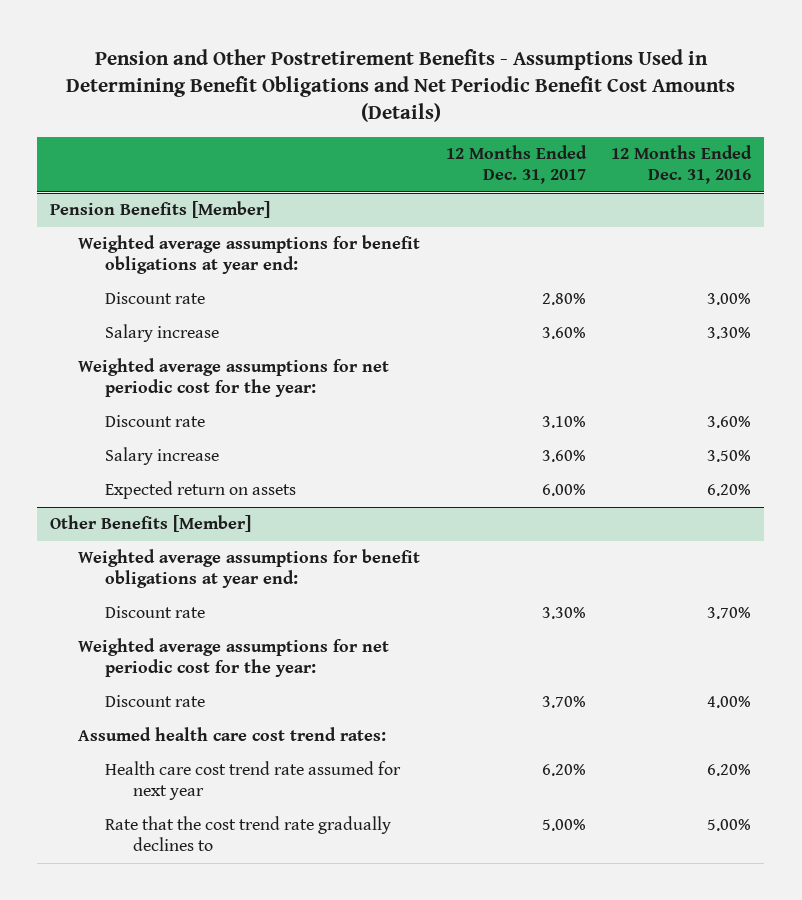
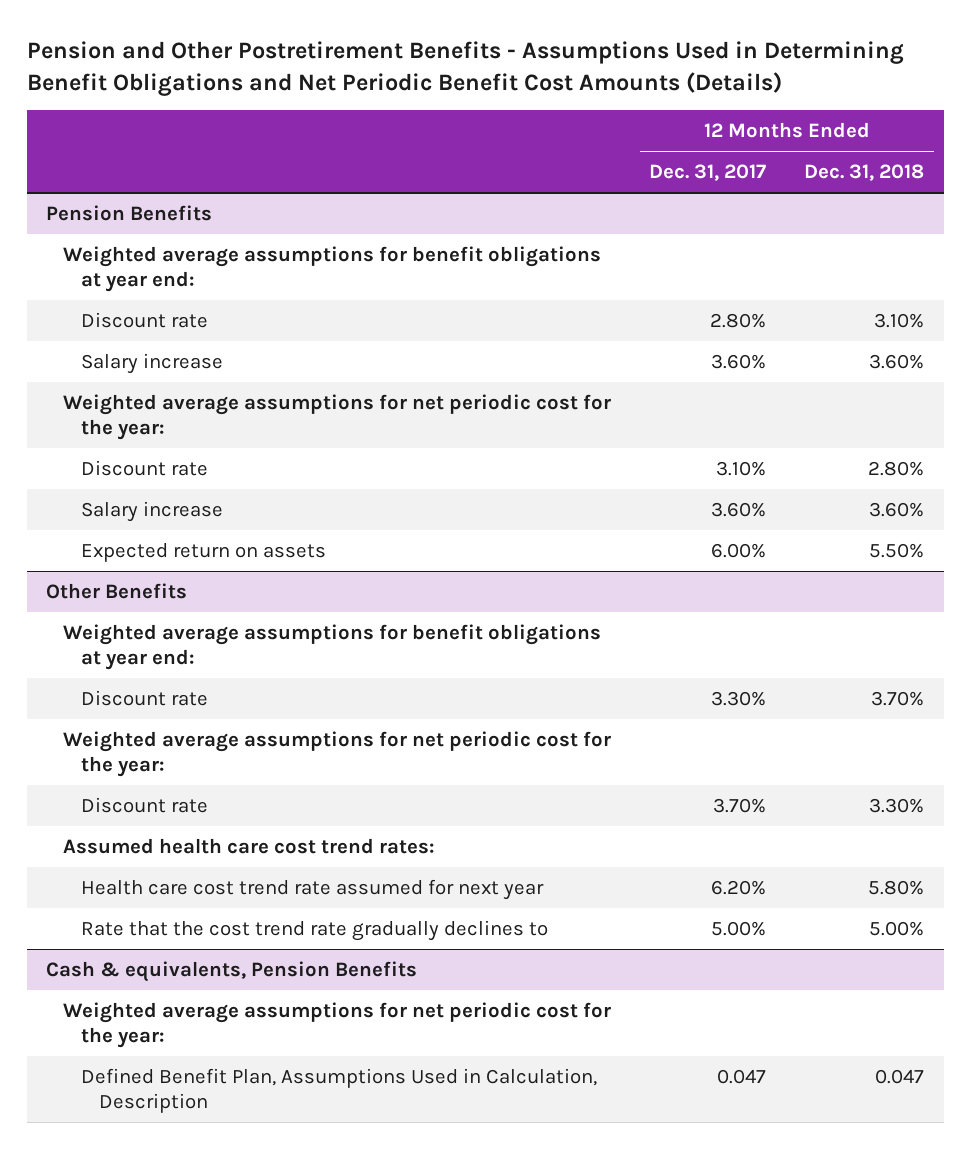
[611,145,753,185] 12 Months Ended Dec. 31, 2016 -> none
none -> [804,164,925,182] Dec. 31, 2018
[50,201,271,219] Pension Benefits [Member] -> [45,204,212,221] Pension Benefits
[50,515,252,533] Other Benefits [Member] -> [45,582,187,599] Other Benefits
none -> [45,960,417,982] Cash & equivalents, Pension Benefits
none -> [63,1001,612,1048] Weighted average assumptions for net periodic cost for the year:
none -> [80,1067,597,1113] Defined Benefit Plan, Assumptions Used in Calculation, Description

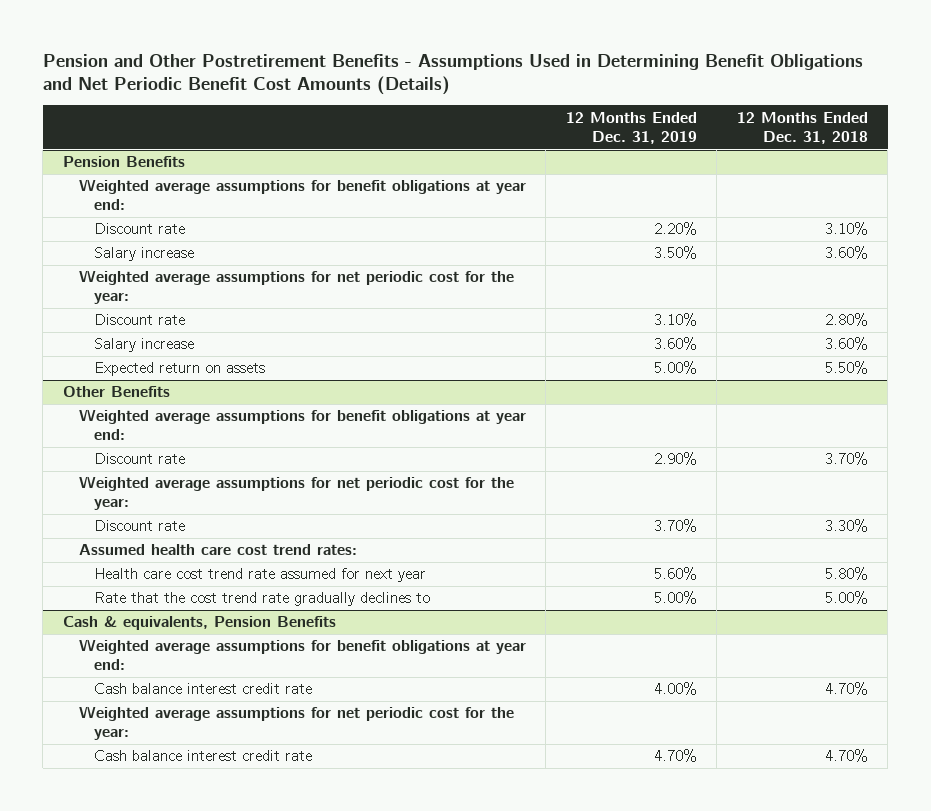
[649,164,767,182] Dec. 31, 2017 -> none
none -> [565,111,697,144] 12 Months Ended Dec. 31, 2019
none -> [78,639,526,671] Weighted average assumptions for benefit obligations at year end:
none -> [94,683,313,695] Cash balance interest credit rate
[80,1067,597,1113] Defined Benefit Plan, Assumptions Used in Calculation, Description -> none
none -> [94,750,313,762] Cash balance interest credit rate

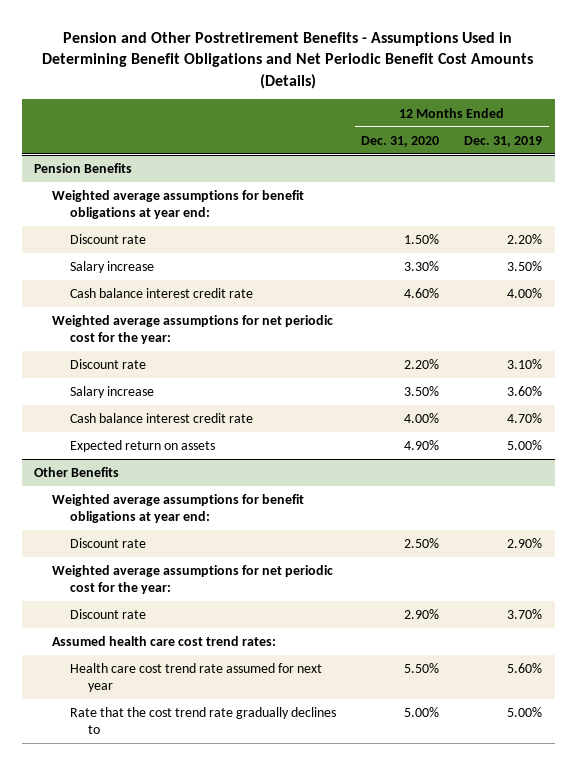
[736,111,868,144] 12 Months Ended Dec. 31, 2018 -> none
none -> [361,135,440,147] Dec. 31, 2020
none -> [70,288,254,299] Cash balance interest credit rate
none -> [70,413,254,424] Cash balance interest credit rate
[62,616,336,631] Cash & equivalents, Pension Benefits -> none
[78,639,526,671] Weighted average assumptions for benefit obligations at year end: -> none
[94,683,313,695] Cash balance interest credit rate -> none
[78,706,514,741] Weighted average assumptions for net periodic cost for the year: -> none
[94,750,313,762] Cash balance interest credit rate -> none

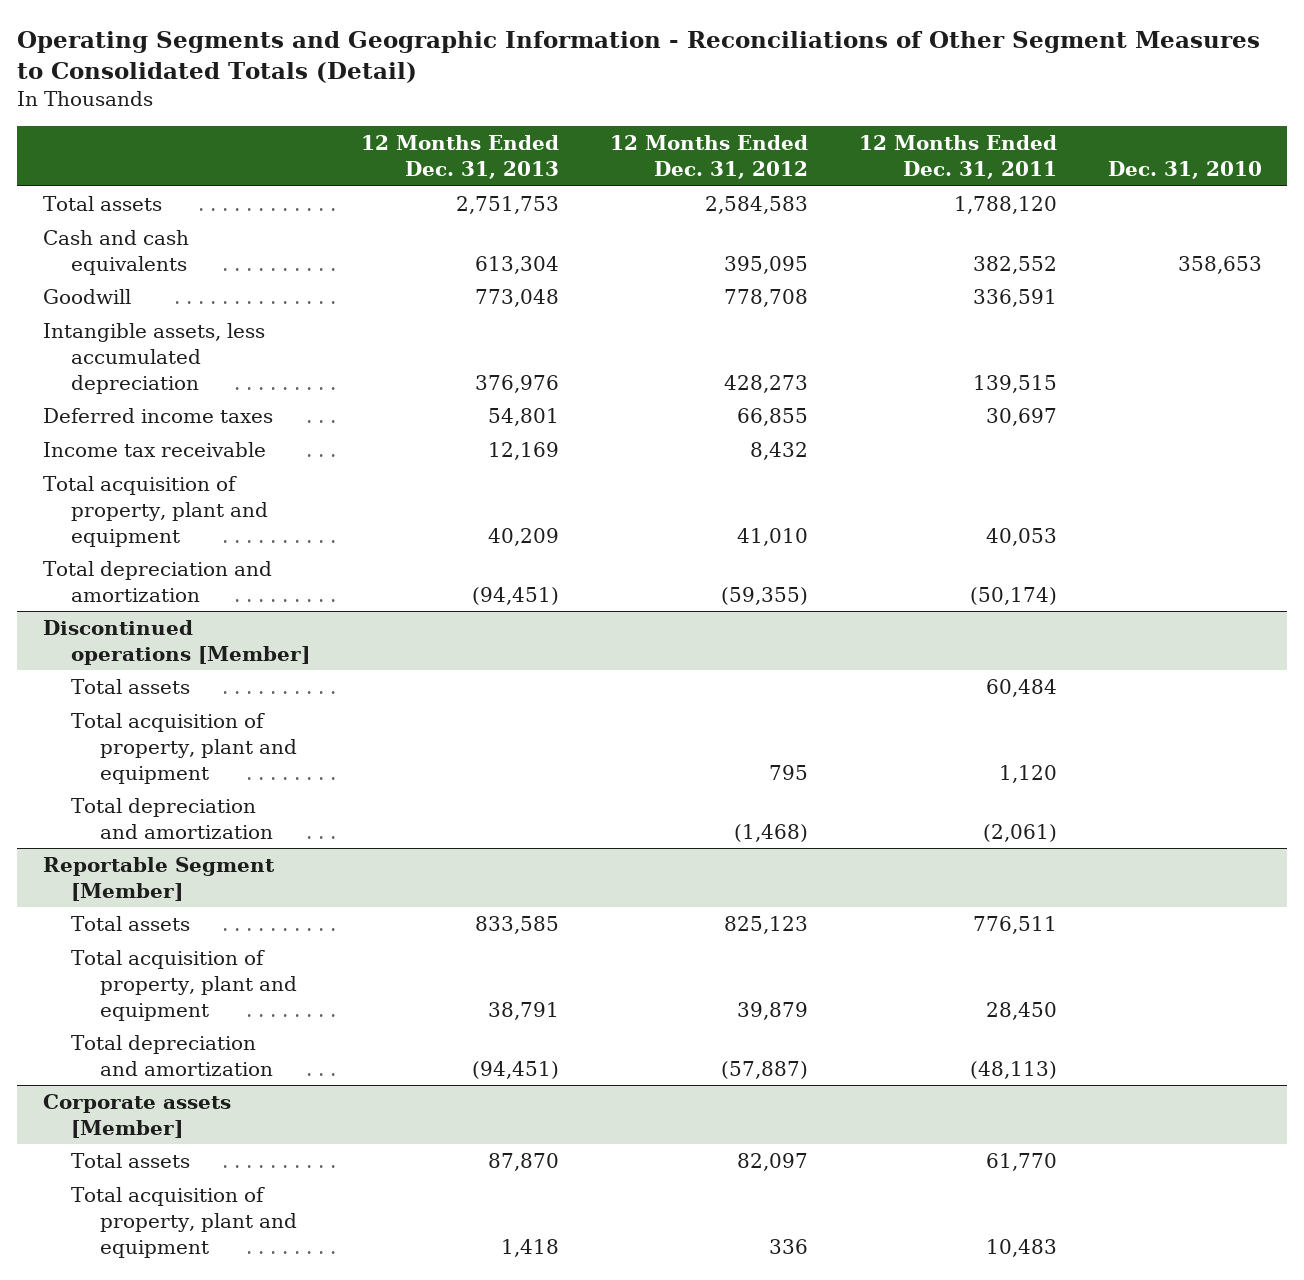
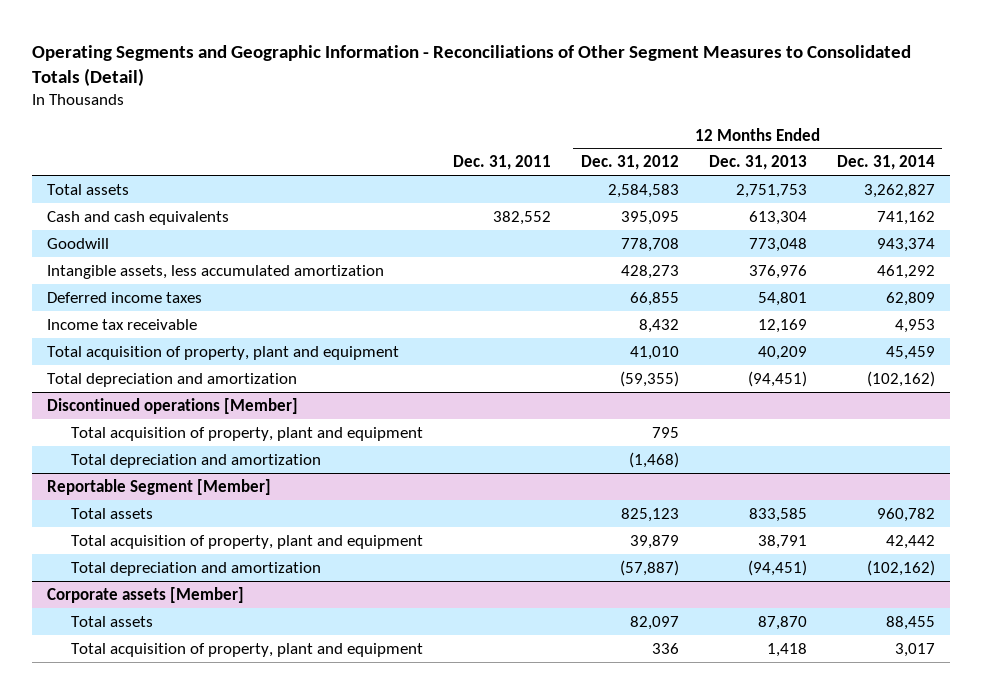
[858,135,1057,179] 12 Months Ended Dec. 31, 2011 -> none
[1107,160,1262,179] Dec. 31, 2010 -> none
none -> [452,155,551,171] Dec. 31, 2011
none -> [836,155,935,171] Dec. 31, 2014
[42,323,265,394] Intangible assets, less accumulated depreciation -> [47,264,385,279] Intangible assets, less accumulated amortization
[71,679,191,695] Total assets -> none

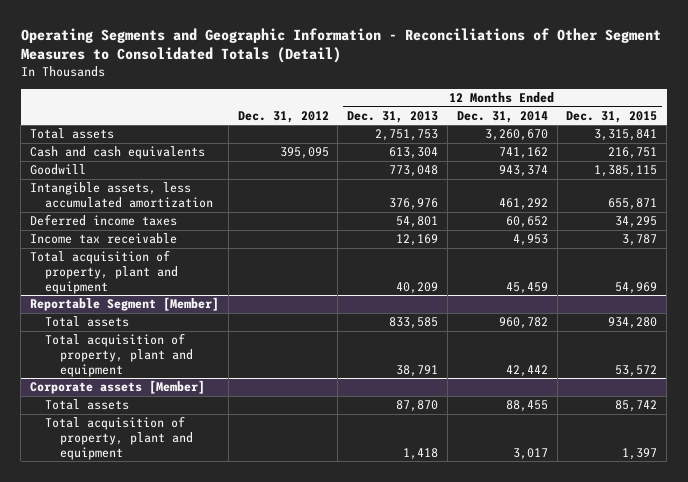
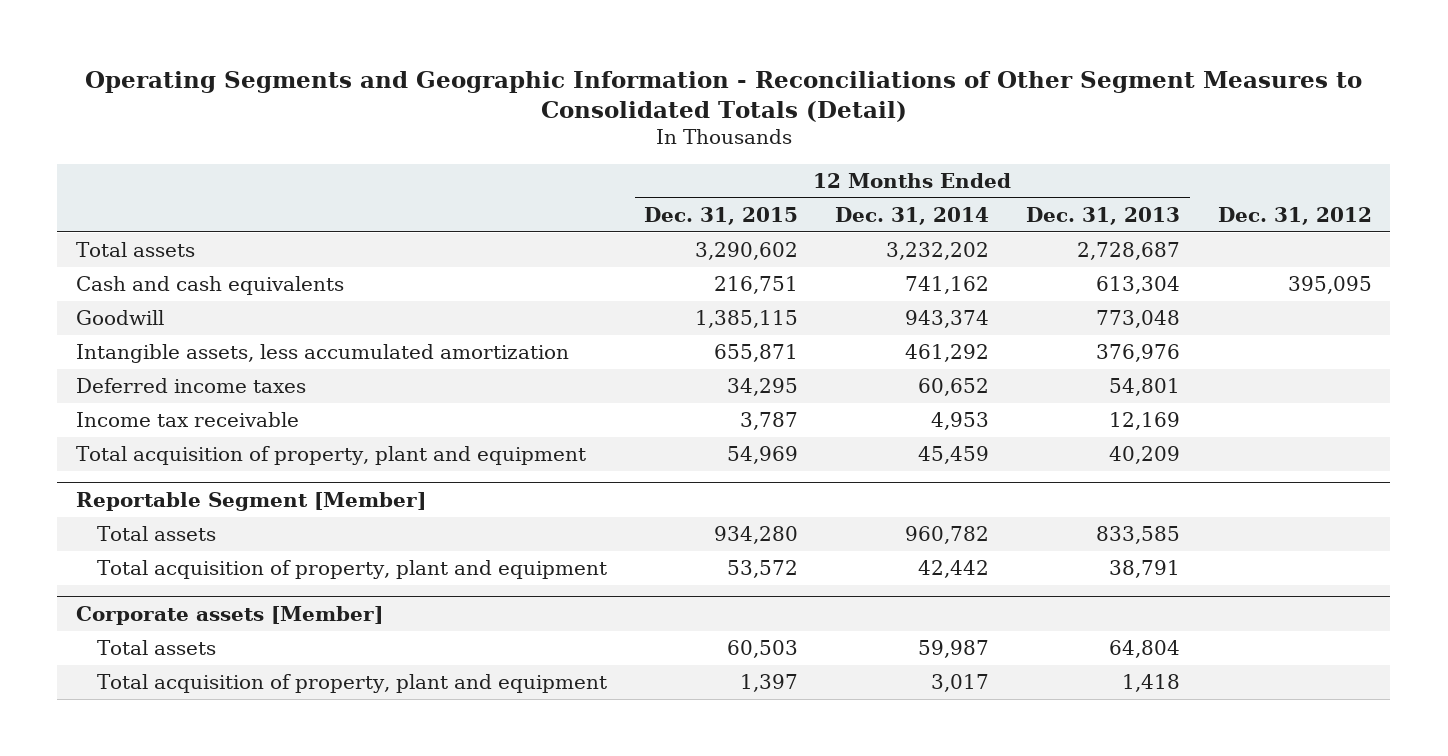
[375,129,439,142] 2,751,753 -> [1077,242,1181,261] 2,728,687
[484,129,548,142] 3,260,670 -> [886,242,990,261] 3,232,202
[594,129,658,142] 3,315,841 -> [694,242,798,261] 3,290,602
[396,400,439,413] 87,870 -> [1109,640,1181,659] 64,804
[505,400,548,413] 88,455 -> [918,640,990,659] 59,987
[615,400,658,413] 85,742 -> [726,640,798,659] 60,503

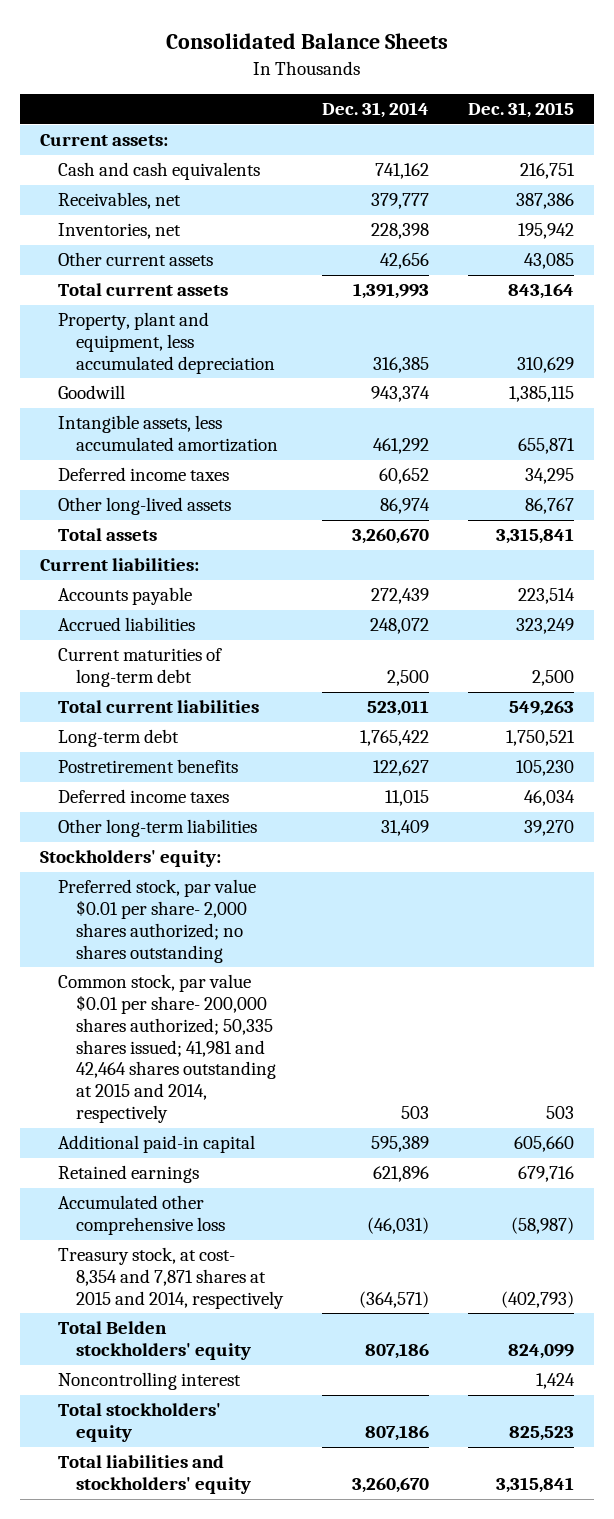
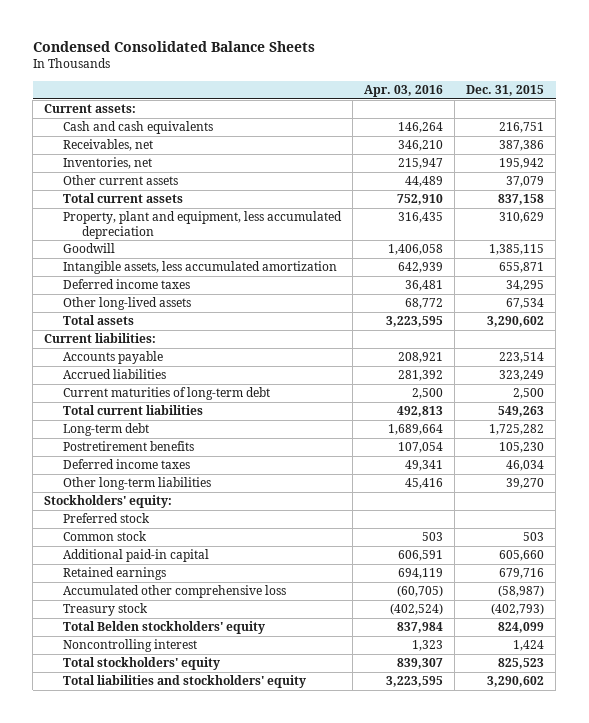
[165,33,448,50] Consolidated Balance Sheets -> [32,40,315,52] Condensed Consolidated Balance Sheets
[322,102,430,119] Dec. 31, 2014 -> none
none -> [364,85,444,98] Apr. 03, 2016
[524,253,575,270] 43,085 -> [506,176,545,188] 37,079
[508,283,575,300] 843,164 -> [498,194,545,206] 837,158
[525,498,575,515] 86,767 -> [506,298,545,310] 67,534
[496,528,575,545] 3,315,841 -> [487,316,545,328] 3,290,602
[506,730,576,747] 1,750,521 -> [489,424,545,436] 1,725,282
[57,879,256,963] Preferred stock, par value $0.01 per share- 2,000 shares authorized; no shares outstanding -> [63,513,151,524] Preferred stock
[57,974,277,1124] Common stock, par value $0.01 per share- 200,000 shares authorized; 50,335 shares issued; 41,981 and 42,464 shares outstanding at 2015 and 2014, respectively -> [63,531,148,542] Common stock
[57,1247,285,1309] Treasury stock, at cost- 8,354 and 7,871 shares at 2015 and 2014, respectively -> [63,603,149,617] Treasury stock
[496,1477,575,1494] 3,315,841 -> [487,676,545,688] 3,290,602

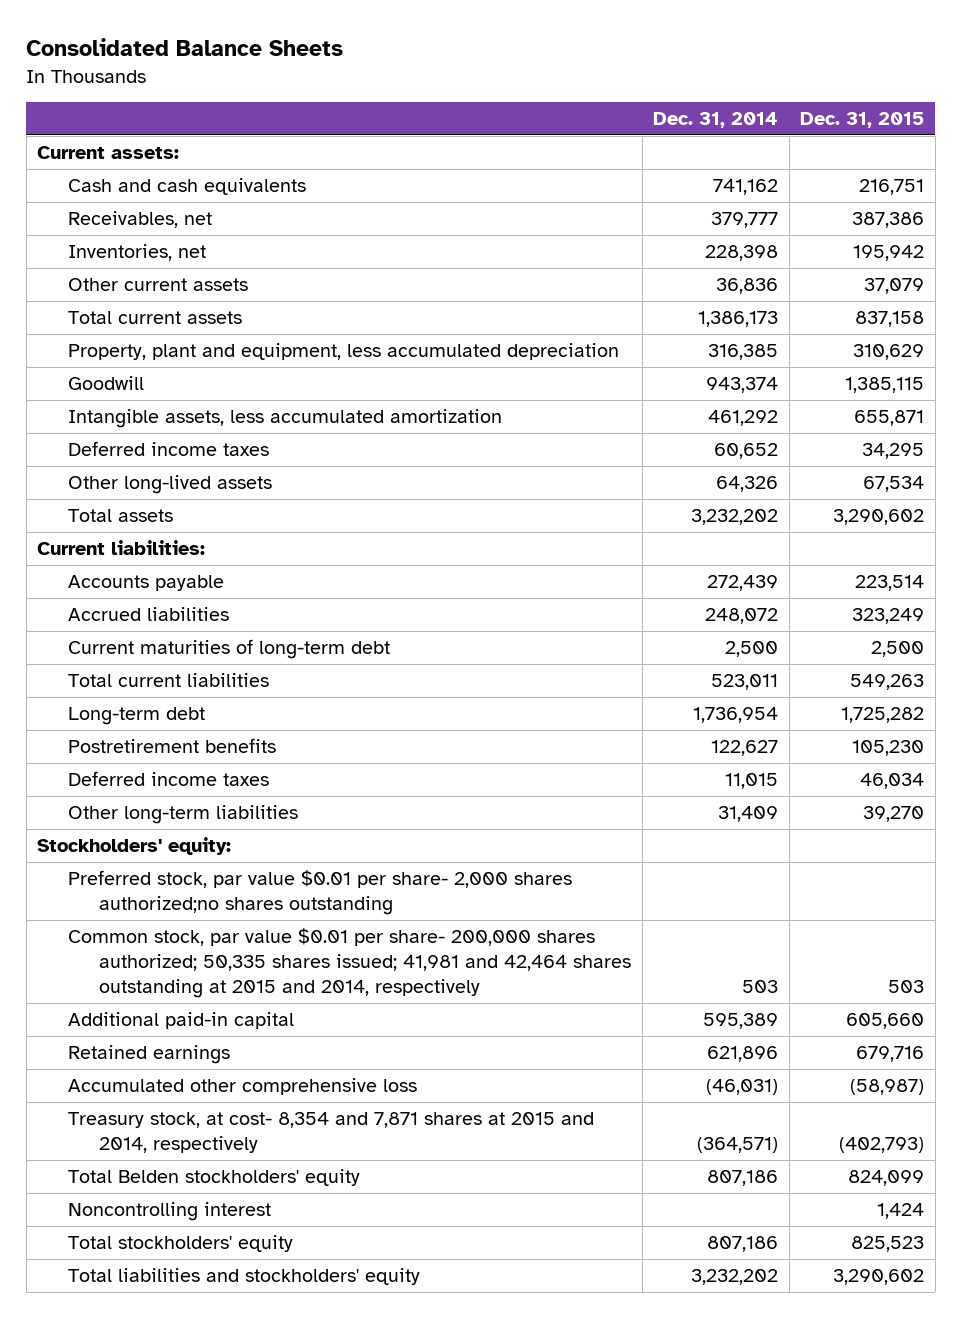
[32,40,315,52] Condensed Consolidated Balance Sheets -> [26,38,344,57] Consolidated Balance Sheets
[364,85,444,98] Apr. 03, 2016 -> none
none -> [653,111,779,128] Dec. 31, 2014
[63,513,151,524] Preferred stock -> [68,869,573,916] Preferred stock, par value $0.01 per share- 2,000 shares authorized;no shares outstanding
[63,531,148,542] Common stock -> [68,927,632,999] Common stock, par value $0.01 per share- 200,000 shares authorized; 50,335 shares issued; 41,981 and 42,464 shares outstanding at 2015 and 2014, respectively
[63,603,149,617] Treasury stock -> [68,1111,595,1154] Treasury stock, at cost- 8,354 and 7,871 shares at 2015 and 2014, respectively

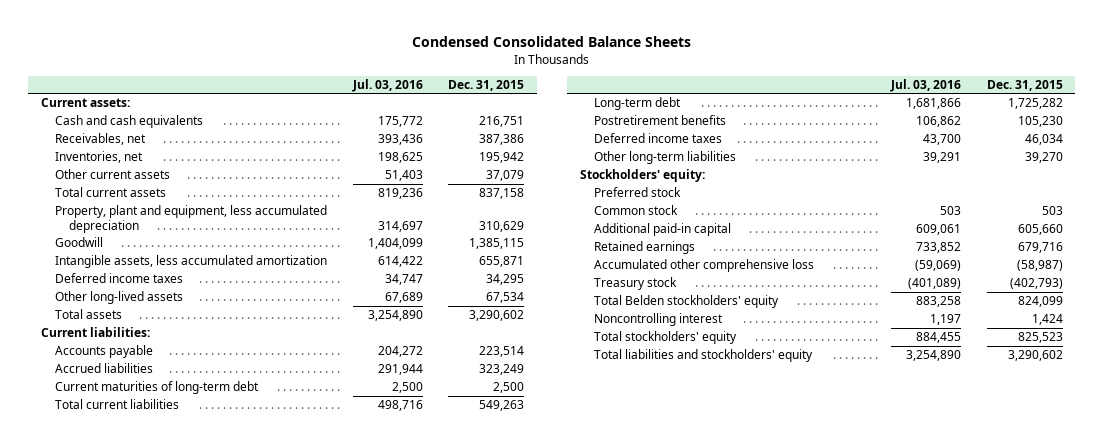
[26,38,344,57] Consolidated Balance Sheets -> [411,36,691,48] Condensed Consolidated Balance Sheets
[653,111,779,128] Dec. 31, 2014 -> none
none -> [351,78,423,92] Jul. 03, 2016
[68,869,573,916] Preferred stock, par value $0.01 per share- 2,000 shares authorized;no shares outstanding -> [593,187,681,198] Preferred stock
[68,927,632,999] Common stock, par value $0.01 per share- 200,000 shares authorized; 50,335 shares issued; 41,981 and 42,464 shares outstanding at 2015 and 2014, respectively -> [593,205,678,216] Common stock
[68,1111,595,1154] Treasury stock, at cost- 8,354 and 7,871 shares at 2015 and 2014, respectively -> [593,277,677,291] Treasury stock

